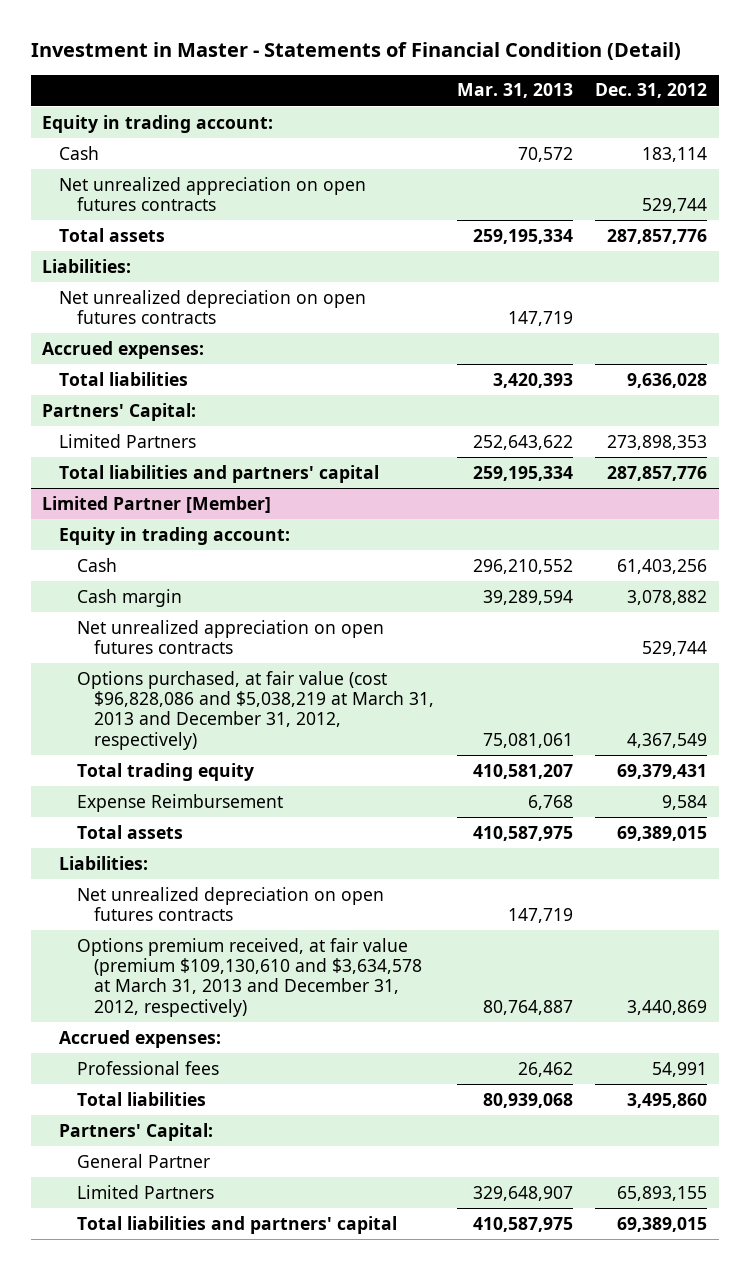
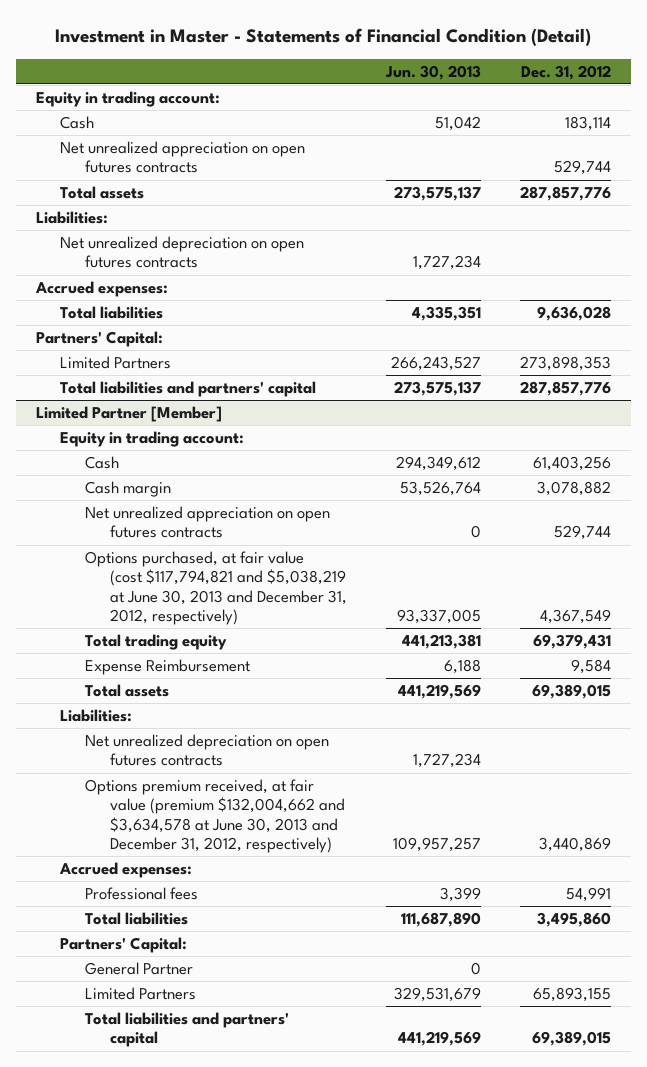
[456,83,573,99] Mar. 31, 2013 -> none
none -> [384,64,481,80] Jun. 30, 2013
[76,670,434,750] Options purchased, at fair value (cost $96,828,086 and $5,038,219 at March 31, 2013 and December 31, 2012, respectively) -> [84,551,347,625] Options purchased, at fair value (cost $117,794,821 and $5,038,219 at June 30, 2013 and December 31, 2012, respectively)
[76,937,422,1017] Options premium received, at fair value (premium $109,130,610 and $3,634,578 at March 31, 2013 and December 31, 2012, respectively) -> [84,779,345,853] Options premium received, at fair value (premium $132,004,662 and $3,634,578 at June 30, 2013 and December 31, 2012, respectively)

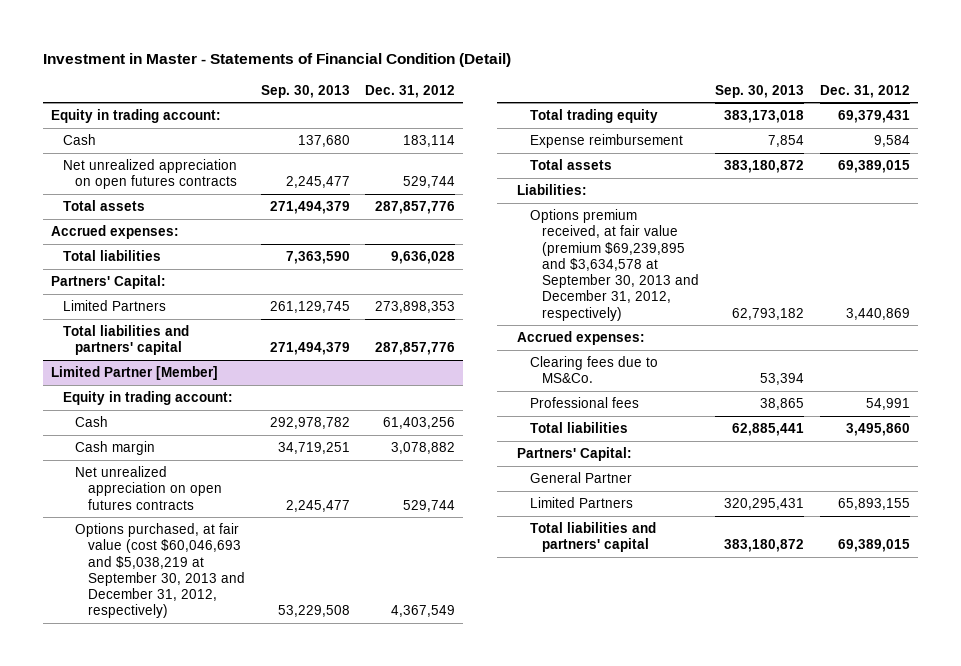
[384,64,481,80] Jun. 30, 2013 -> none
none -> [260,84,350,98] Sep. 30, 2013
[35,211,108,225] Liabilities: -> none
[60,236,305,269] Net unrealized depreciation on open futures contracts -> none
[84,551,347,625] Options purchased, at fair value (cost $117,794,821 and $5,038,219 at June 30, 2013 and December 31, 2012, respectively) -> [75,523,245,619] Options purchased, at fair value (cost $60,046,693 and $5,038,219 at September 30, 2013 and December 31, 2012, respectively)
[84,659,250,676] Expense Reimbursement -> [529,134,683,149] Expense reimbursement
[84,734,329,767] Net unrealized depreciation on open futures contracts -> none
[84,779,345,853] Options premium received, at fair value (premium $132,004,662 and $3,634,578 at June 30, 2013 and December 31, 2012, respectively) -> [529,209,699,321] Options premium received, at fair value (premium $69,239,895 and $3,634,578 at September 30, 2013 and December 31, 2012, respectively)
none -> [529,356,658,384] Clearing fees due to MS&Co.

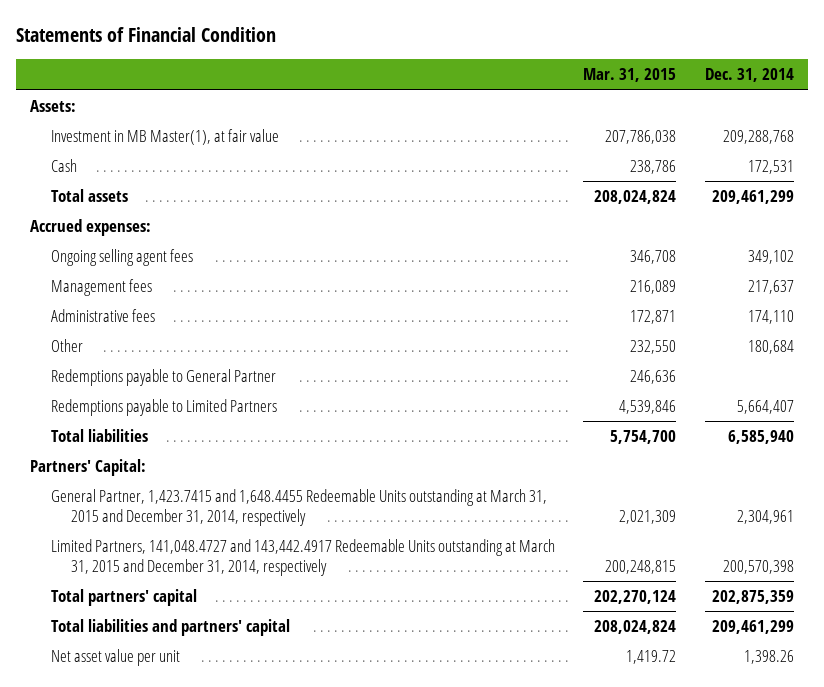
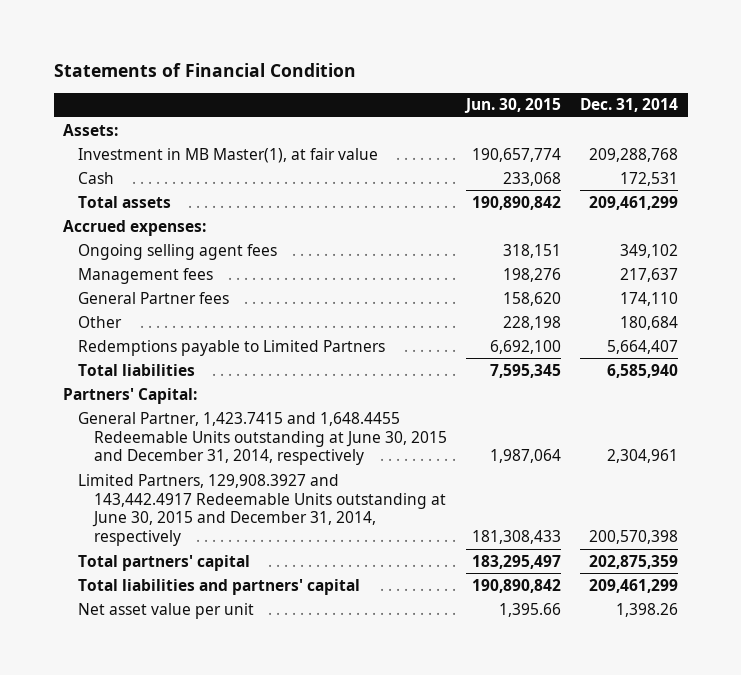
[583,68,677,83] Mar. 31, 2015 -> none
none -> [463,98,561,114] Jun. 30, 2015
[50,309,155,323] Administrative fees -> [78,291,230,304] General Partner fees
[50,369,276,387] Redemptions payable to General Partner -> none
[50,489,547,527] General Partner, 1,423.7415 and 1,648.4455 Redeemable Units outstanding at March 31, 2015 and December 31, 2014, respectively -> [78,411,447,466] General Partner, 1,423.7415 and 1,648.4455 Redeemable Units outstanding at June 30, 2015 and December 31, 2014, respectively
[50,539,555,577] Limited Partners, 141,048.4727 and 143,442.4917 Redeemable Units outstanding at March 31, 2015 and December 31, 2014, respectively -> [78,473,446,547] Limited Partners, 129,908.3927 and 143,442.4917 Redeemable Units outstanding at June 30, 2015 and December 31, 2014, respectively

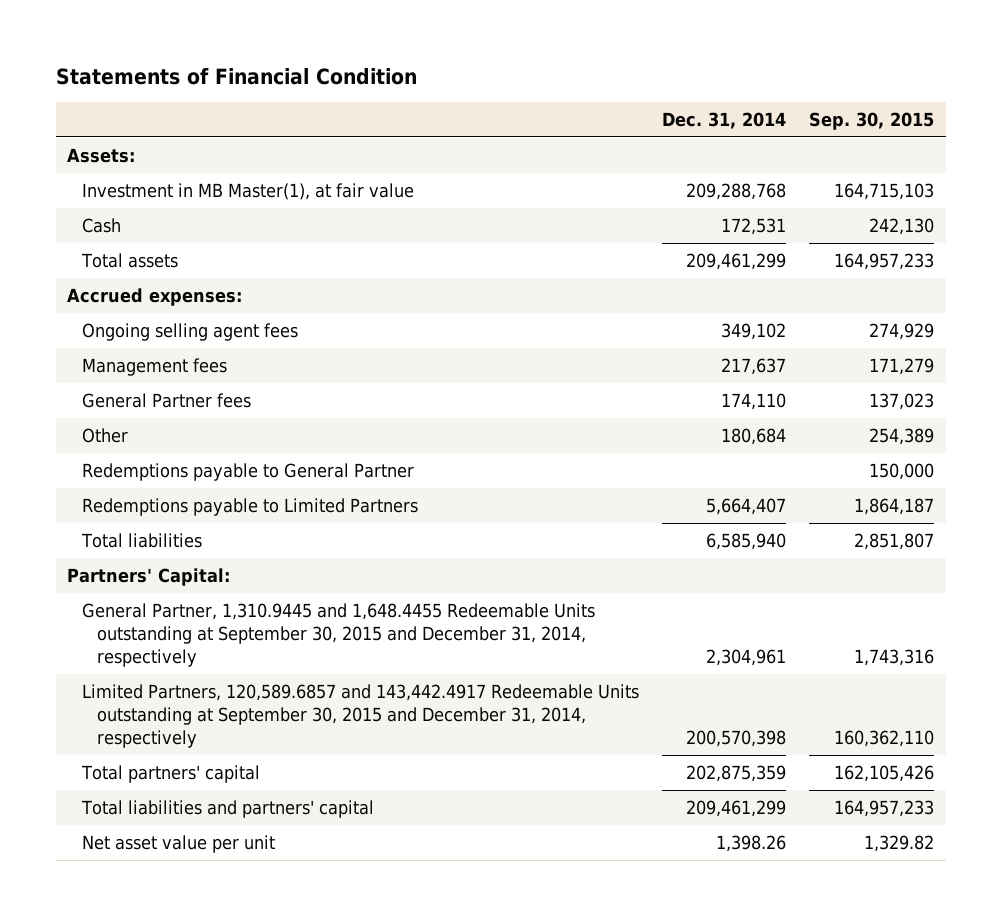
[463,98,561,114] Jun. 30, 2015 -> none
none -> [809,111,935,130] Sep. 30, 2015
none -> [82,463,415,482] Redemptions payable to General Partner
[78,411,447,466] General Partner, 1,423.7415 and 1,648.4455 Redeemable Units outstanding at June 30, 2015 and December 31, 2014, respectively -> [82,603,596,668] General Partner, 1,310.9445 and 1,648.4455 Redeemable Units outstanding at September 30, 2015 and December 31, 2014, respectively
[78,473,446,547] Limited Partners, 129,908.3927 and 143,442.4917 Redeemable Units outstanding at June 30, 2015 and December 31, 2014, respectively -> [82,684,640,749] Limited Partners, 120,589.6857 and 143,442.4917 Redeemable Units outstanding at September 30, 2015 and December 31, 2014, respectively

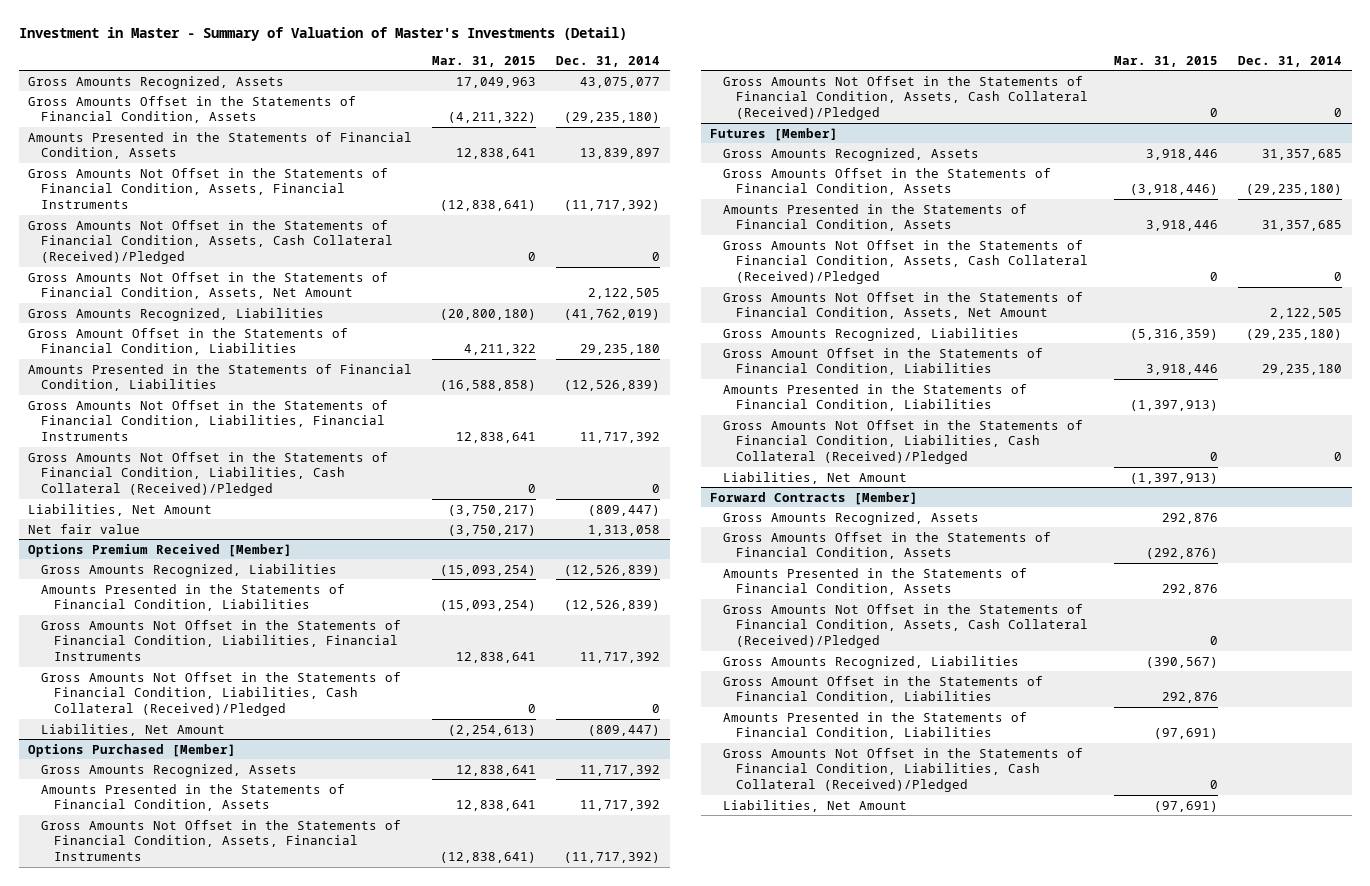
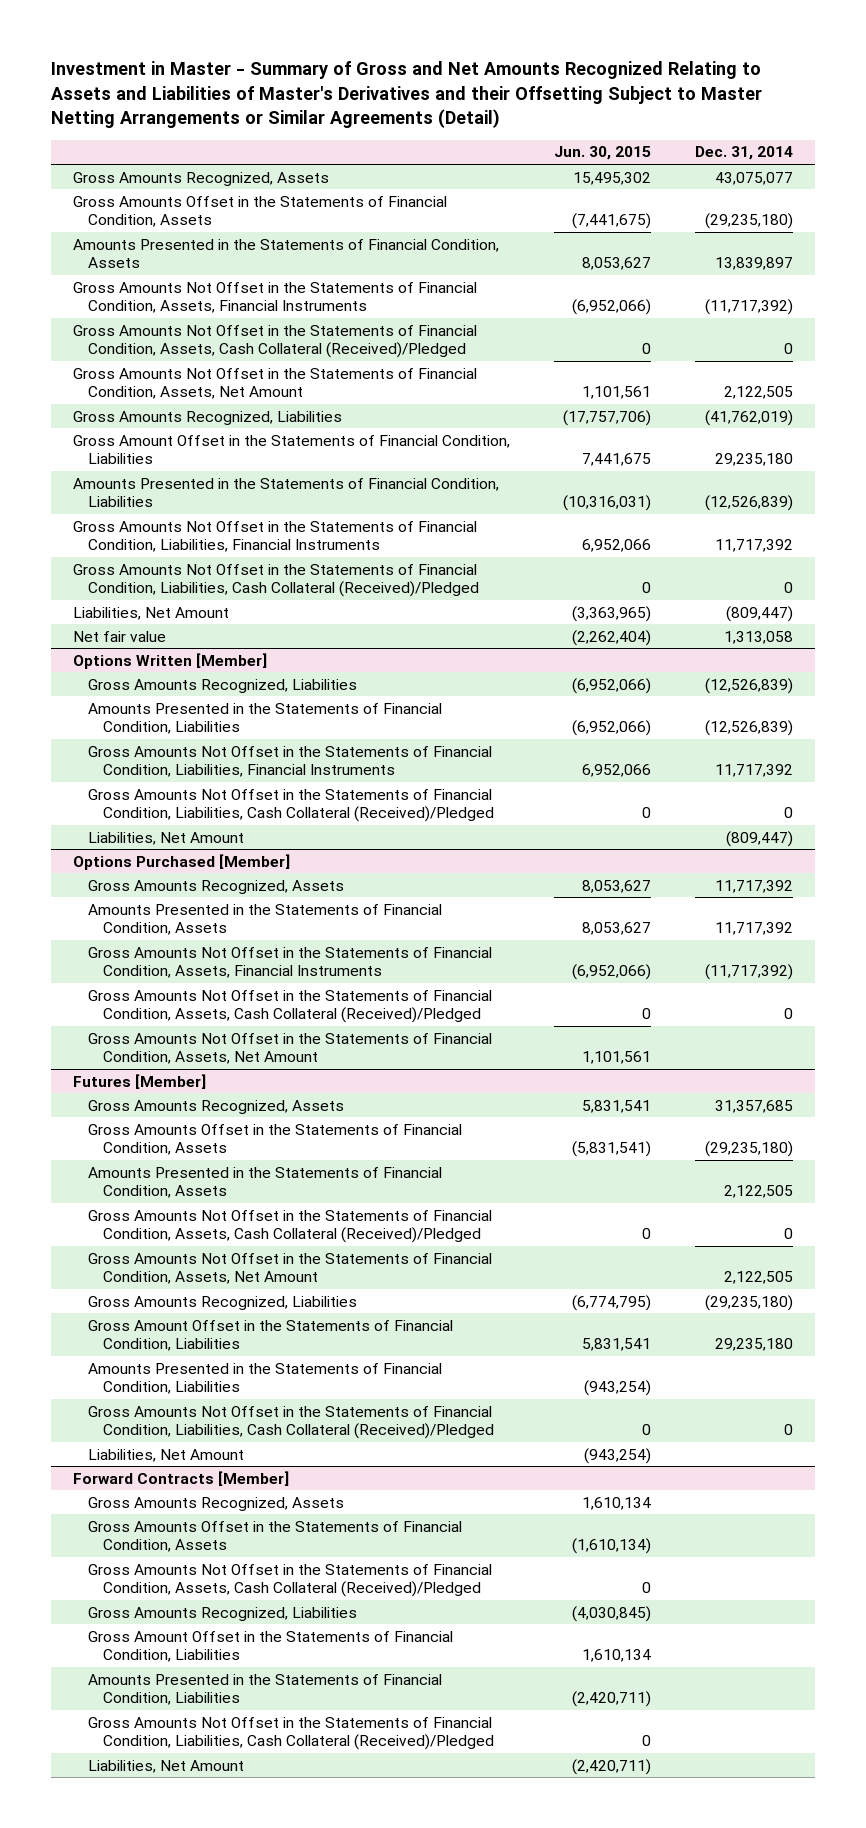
[18,26,627,41] Investment in Master - Summary of Valuation of Master's Investments (Detail) -> [50,61,762,128] Investment in Master - Summary of Gross and Net Amounts Recognized Relating to Assets and Liabilities of Master's Derivatives and their Offsetting Subject to Master Netting Arrangements or Similar Agreements (Detail)
[432,55,537,67] Mar. 31, 2015 -> none
none -> [554,146,652,161] Jun. 30, 2015
[28,543,293,557] Options Premium Received [Member] -> none
none -> [72,652,267,669] Options Written [Member]
none -> [88,1032,493,1065] Gross Amounts Not Offset in the Statements of Financial Condition, Assets, Net Amount
[1261,220,1342,232] 31,357,685 -> [724,1185,794,1199] 2,122,505
[723,567,1028,596] Amounts Presented in the Statements of Financial Condition, Assets -> none

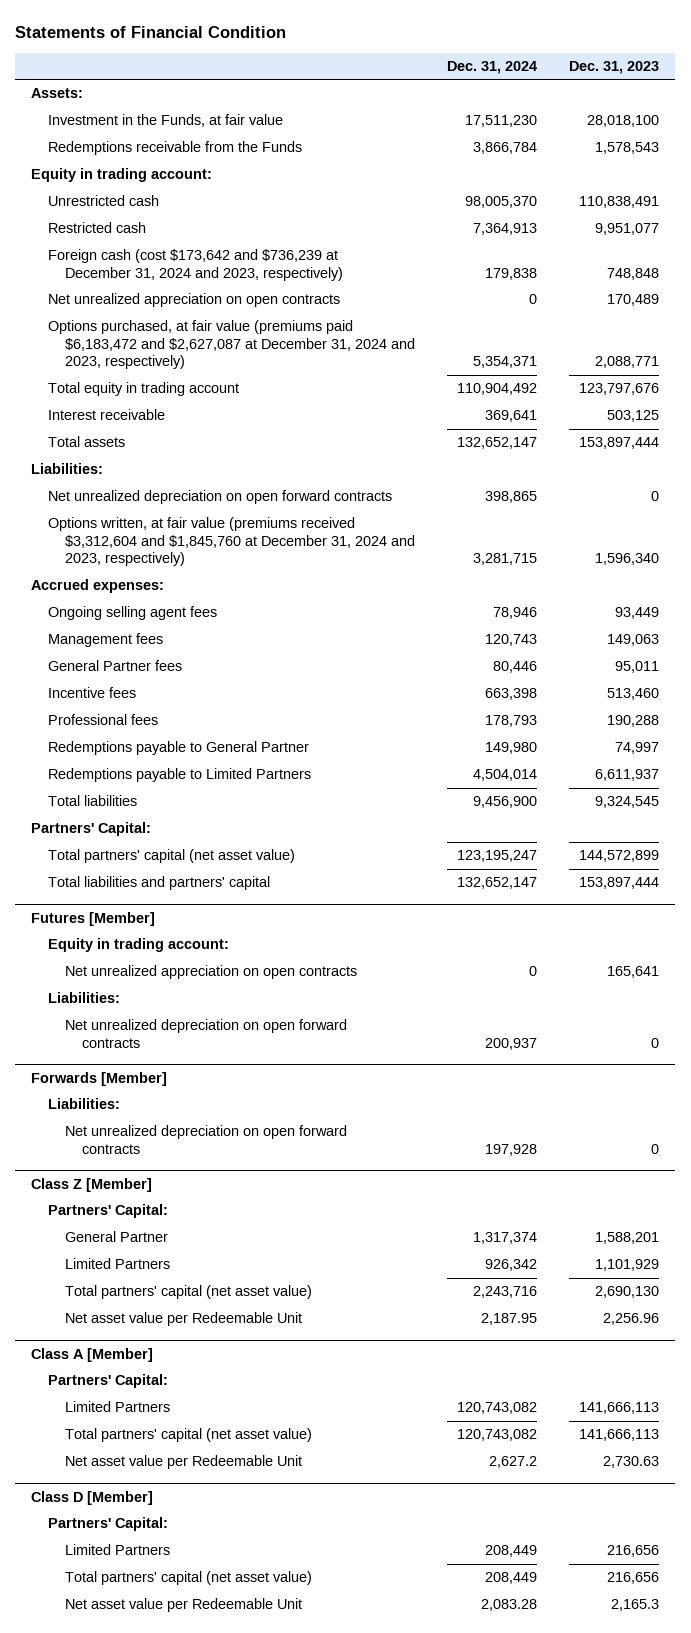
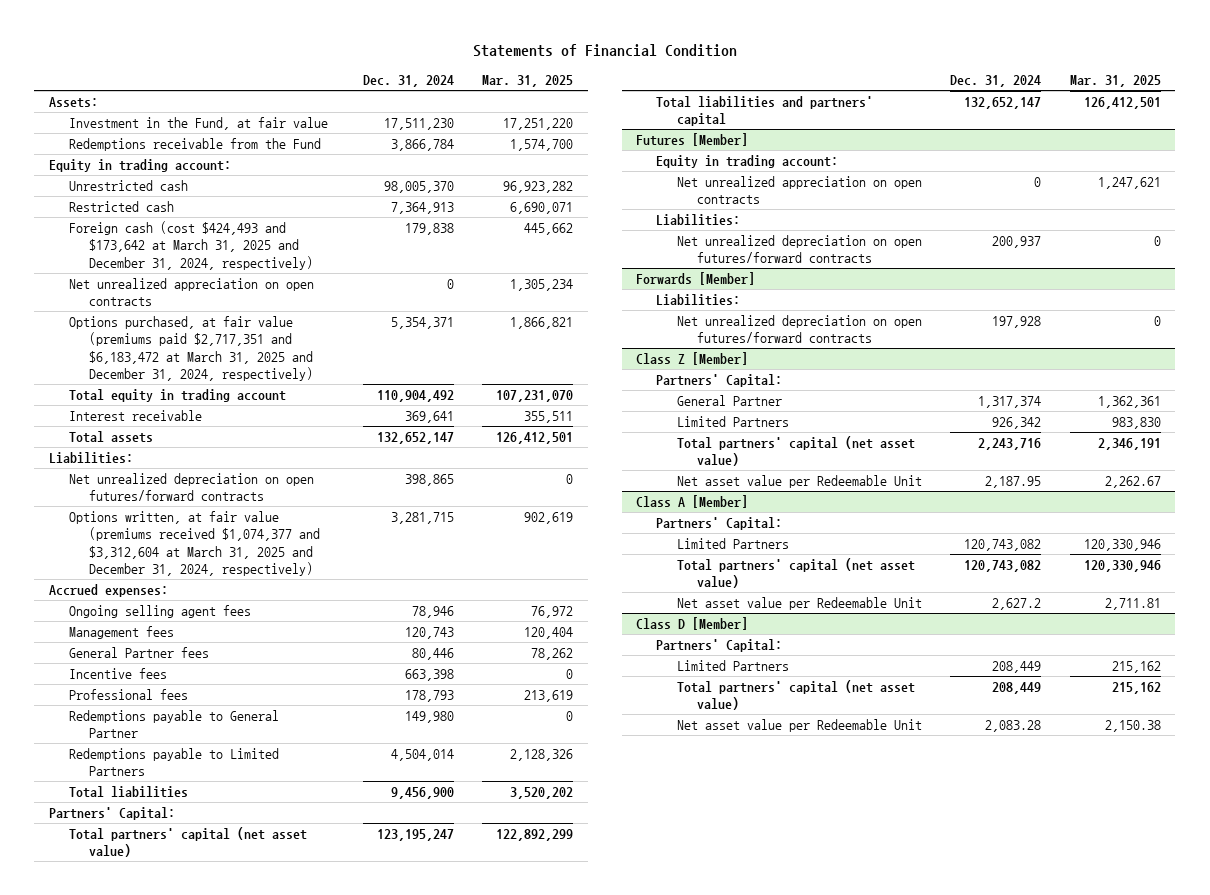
[569,60,660,74] Dec. 31, 2023 -> none
none -> [482,74,574,87] Mar. 31, 2025
[48,114,284,128] Investment in the Funds, at fair value -> [68,116,328,130] Investment in the Fund, at fair value
[48,141,303,156] Redemptions receivable from the Funds -> [68,137,321,151] Redemptions receivable from the Fund
[48,249,344,281] Foreign cash (cost $173,642 and $736,239 at December 31, 2024 and 2023, respectively) -> [68,220,314,270] Foreign cash (cost $424,493 and $173,642 at March 31, 2025 and December 31, 2024, respectively)
[48,320,416,370] Options purchased, at fair value (premiums paid $6,183,472 and $2,627,087 at December 31, 2024 and 2023, respectively) -> [68,315,314,381] Options purchased, at fair value (premiums paid $2,717,351 and $6,183,472 at March 31, 2025 and December 31, 2024, respectively)
[48,490,393,505] Net unrealized depreciation on open forward contracts -> [68,472,314,502] Net unrealized depreciation on open futures/forward contracts
[48,517,416,567] Options written, at fair value (premiums received $3,312,604 and $1,845,760 at December 31, 2024 and 2023, respectively) -> [68,510,321,576] Options written, at fair value (premiums received $1,074,377 and $3,312,604 at March 31, 2025 and December 31, 2024, respectively)
[65,1019,348,1048] Net unrealized depreciation on open forward contracts -> [676,234,922,264] Net unrealized depreciation on open futures/forward contracts
[65,1125,348,1154] Net unrealized depreciation on open forward contracts -> [676,314,922,344] Net unrealized depreciation on open futures/forward contracts

